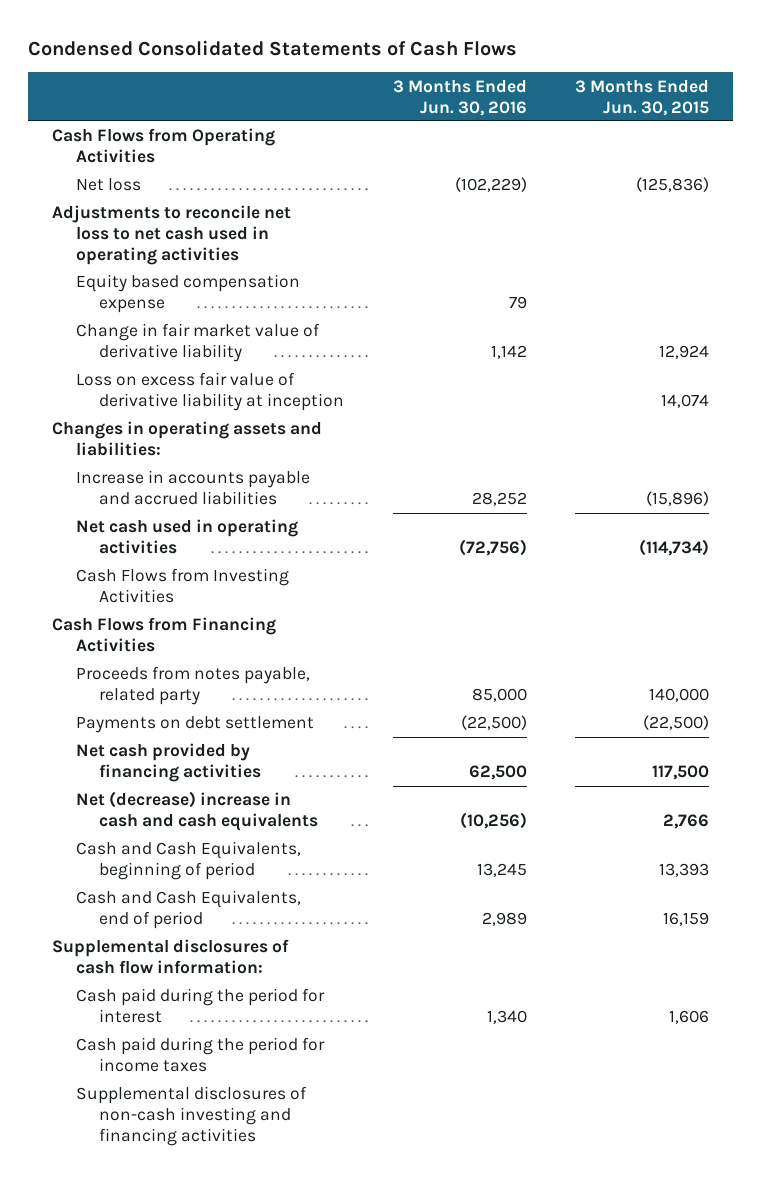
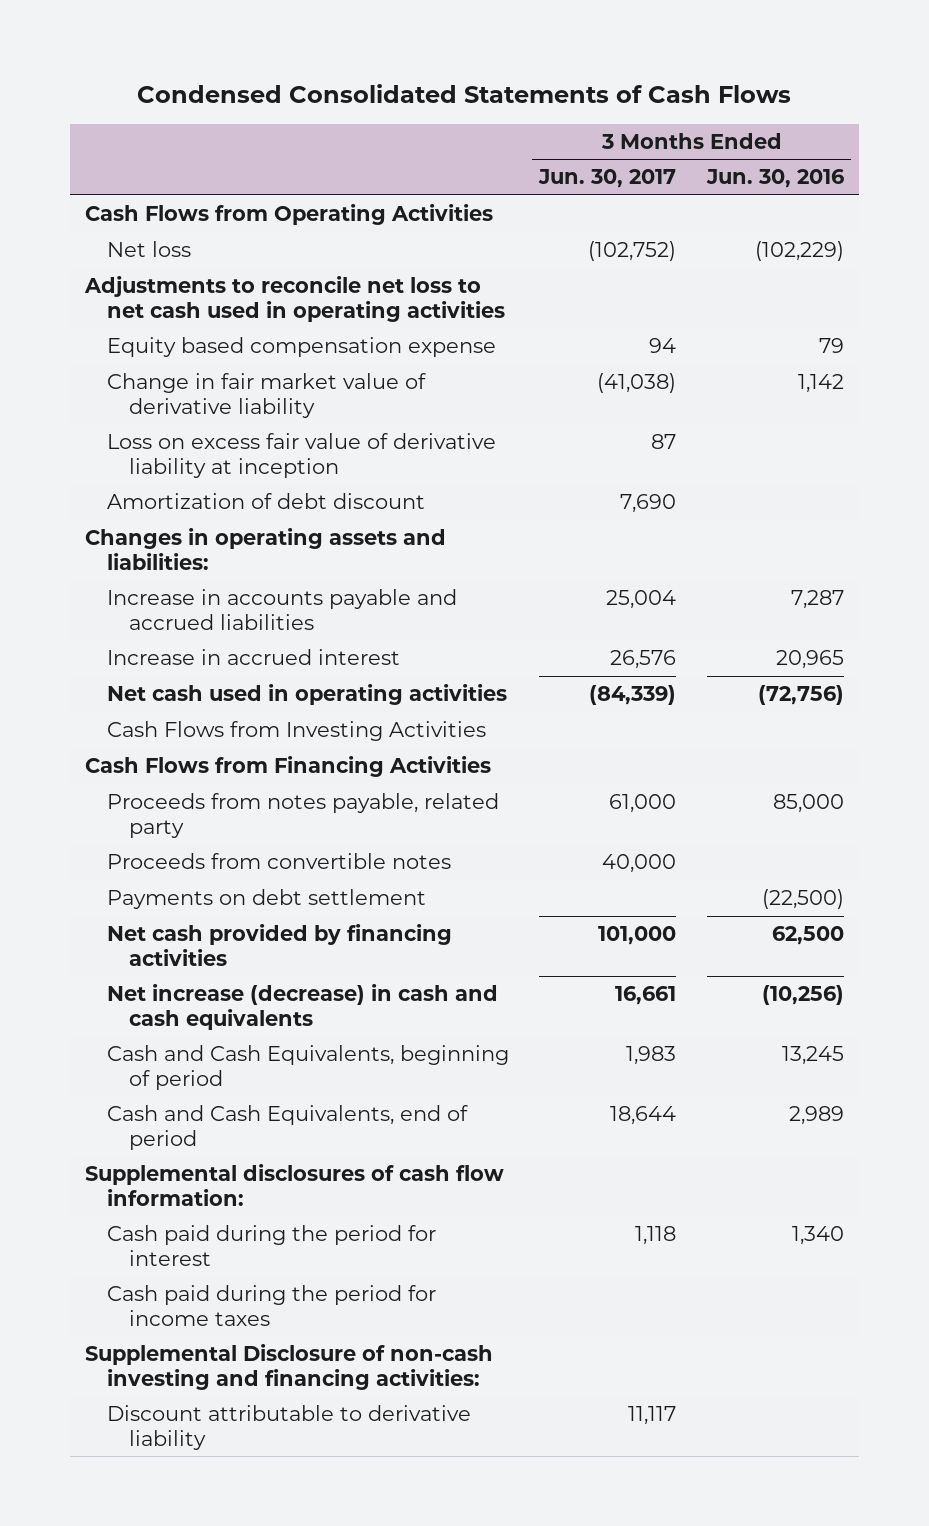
[575,79,710,116] 3 Months Ended Jun. 30, 2015 -> none
none -> [538,169,677,189] Jun. 30, 2017
none -> [107,493,426,510] Amortization of debt discount
[471,492,527,507] 28,252 -> [790,590,844,610] 7,287
none -> [107,649,401,666] Increase in accrued interest
none -> [107,853,452,870] Proceeds from convertible notes
[75,791,319,832] Net (decrease) increase in cash and cash equivalents -> [107,984,499,1030] Net increase (decrease) in cash and cash equivalents
[75,1086,307,1147] Supplemental disclosures of non-cash investing and financing activities -> [85,1344,494,1390] Supplemental Disclosure of non-cash investing and financing activities:
none -> [107,1405,472,1450] Discount attributable to derivative liability

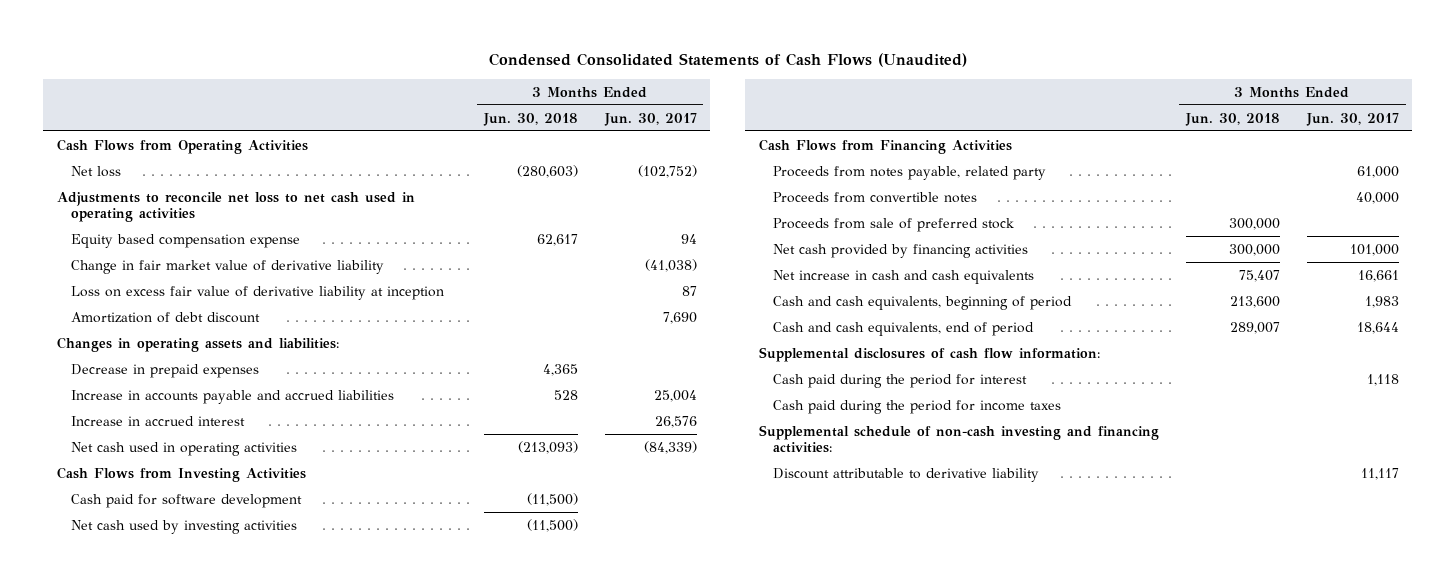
[137,83,792,103] Condensed Consolidated Statements of Cash Flows -> [488,52,967,67] Condensed Consolidated Statements of Cash Flows (Unaudited)
[705,169,844,189] Jun. 30, 2016 -> none
none -> [482,112,578,126] Jun. 30, 2018
none -> [70,363,259,378] Decrease in prepaid expenses
none -> [70,493,302,508] Cash paid for software development
none -> [70,519,297,534] Net cash used by investing activities
[107,889,427,910] Payments on debt settlement -> none
none -> [772,217,1014,232] Proceeds from sale of preferred stock
[107,984,499,1030] Net increase (decrease) in cash and cash equivalents -> [772,269,1034,284] Net increase in cash and cash equivalents
[107,1045,510,1090] Cash and Cash Equivalents, beginning of period -> [772,295,1072,310] Cash and cash equivalents, beginning of period
[107,1105,469,1150] Cash and Cash Equivalents, end of period -> [772,321,1034,336] Cash and cash equivalents, end of period
[85,1344,494,1390] Supplemental Disclosure of non-cash investing and financing activities: -> [758,424,1159,454] Supplemental schedule of non-cash investing and financing activities:

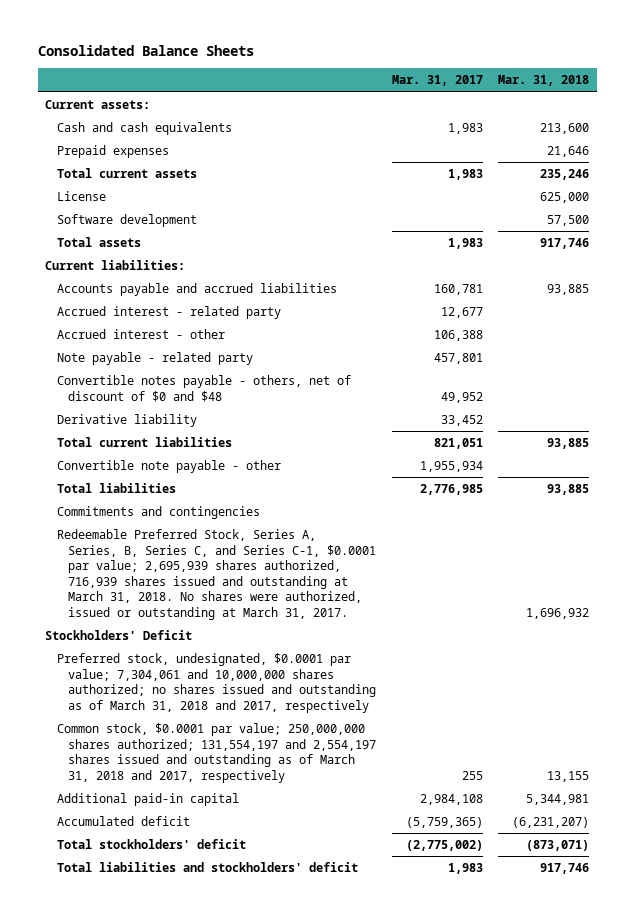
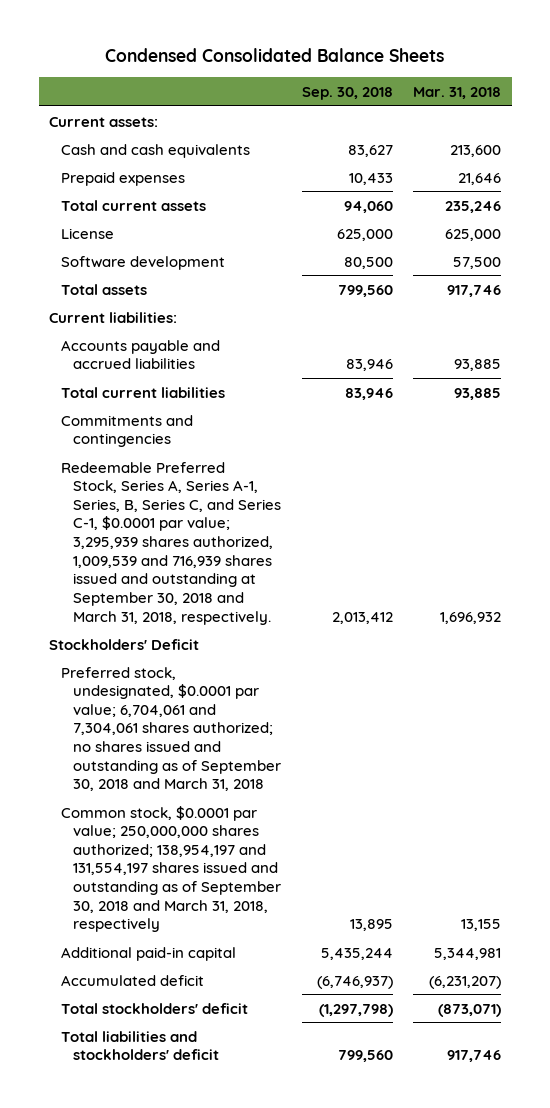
[37,45,254,57] Consolidated Balance Sheets -> [105,48,445,63] Condensed Consolidated Balance Sheets
[391,75,483,87] Mar. 31, 2017 -> none
none -> [301,86,393,100] Sep. 30, 2018
[56,306,281,320] Accrued interest - related party -> none
[56,329,225,340] Accrued interest - other -> none
[56,352,253,366] Note payable - related party -> none
[56,375,351,402] Convertible notes payable - others, net of discount of $0 and $48 -> none
[56,414,197,428] Derivative liability -> none
[56,460,281,474] Convertible note payable - other -> none
[56,483,176,494] Total liabilities -> none
[56,529,377,620] Redeemable Preferred Stock, Series A, Series, B, Series C, and Series C-1, $0.0001 par value; 2,695,939 shares authorized, 716,939 shares issued and outstanding at March 31, 2018. No shares were authorized, issued or outstanding at March 31, 2017. -> [61,461,281,625] Redeemable Preferred Stock, Series A, Series A-1, Series, B, Series C, and Series C-1, $0.0001 par value; 3,295,939 shares authorized, 1,009,539 and 716,939 shares issued and outstanding at September 30, 2018 and March 31, 2018, respectively.
[56,653,377,713] Preferred stock, undesignated, $0.0001 par value; 7,304,061 and 10,000,000 shares authorized; no shares issued and outstanding as of March 31, 2018 and 2017, respectively -> [61,666,281,792] Preferred stock, undesignated, $0.0001 par value; 6,704,061 and 7,304,061 shares authorized; no shares issued and outstanding as of September 30, 2018 and March 31, 2018
[56,723,377,783] Common stock, $0.0001 par value; 250,000,000 shares authorized; 131,554,197 and 2,554,197 shares issued and outstanding as of March 31, 2018 and 2017, respectively -> [61,805,281,933] Common stock, $0.0001 par value; 250,000,000 shares authorized; 138,954,197 and 131,554,197 shares issued and outstanding as of September 30, 2018 and March 31, 2018, respectively

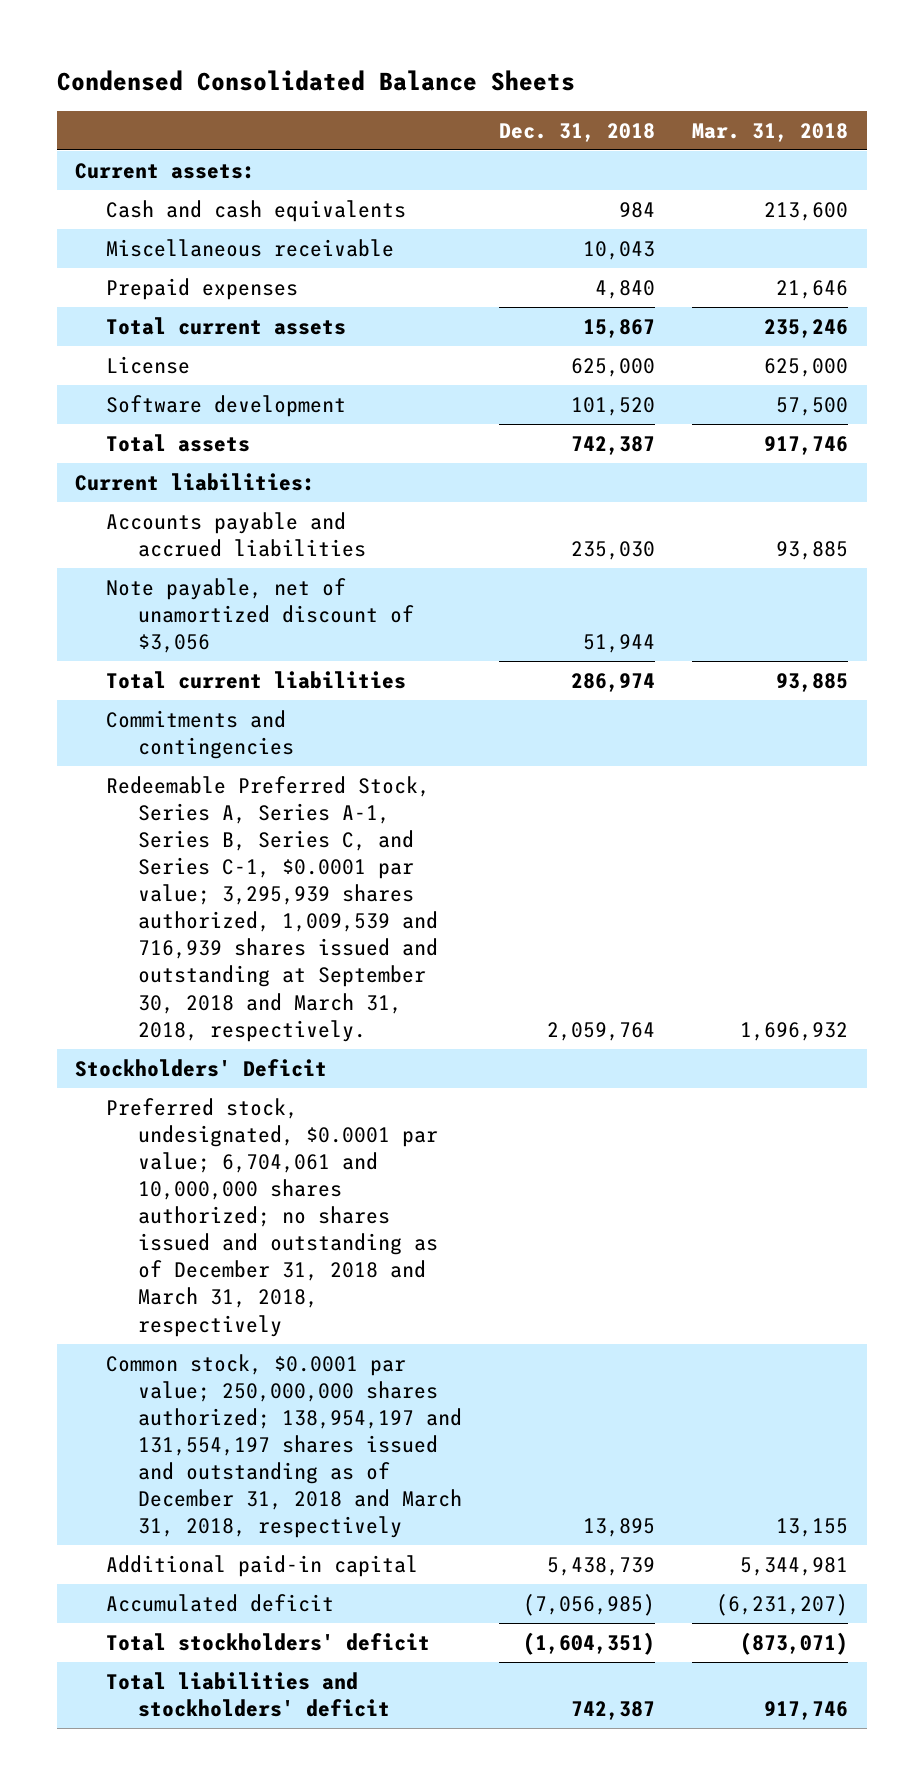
[301,86,393,100] Sep. 30, 2018 -> none
none -> [498,122,655,142] Dec. 31, 2018
none -> [106,238,395,257] Miscellaneous receivable
none -> [106,577,414,654] Note payable, net of unamortized discount of $3,056
[61,461,281,625] Redeemable Preferred Stock, Series A, Series A-1, Series, B, Series C, and Series C-1, $0.0001 par value; 3,295,939 shares authorized, 1,009,539 and 716,939 shares issued and outstanding at September 30, 2018 and March 31, 2018, respectively. -> [106,775,438,1042] Redeemable Preferred Stock, Series A, Series A-1, Series B, Series C, and Series C-1, $0.0001 par value; 3,295,939 shares authorized, 1,009,539 and 716,939 shares issued and outstanding at September 30, 2018 and March 31, 2018, respectively.
[61,666,281,792] Preferred stock, undesignated, $0.0001 par value; 6,704,061 and 7,304,061 shares authorized; no shares issued and outstanding as of September 30, 2018 and March 31, 2018 -> [106,1097,438,1337] Preferred stock, undesignated, $0.0001 par value; 6,704,061 and 10,000,000 shares authorized; no shares issued and outstanding as of December 31, 2018 and March 31, 2018, respectively
[61,805,281,933] Common stock, $0.0001 par value; 250,000,000 shares authorized; 138,954,197 and 131,554,197 shares issued and outstanding as of September 30, 2018 and March 31, 2018, respectively -> [106,1353,462,1539] Common stock, $0.0001 par value; 250,000,000 shares authorized; 138,954,197 and 131,554,197 shares issued and outstanding as of December 31, 2018 and March 31, 2018, respectively

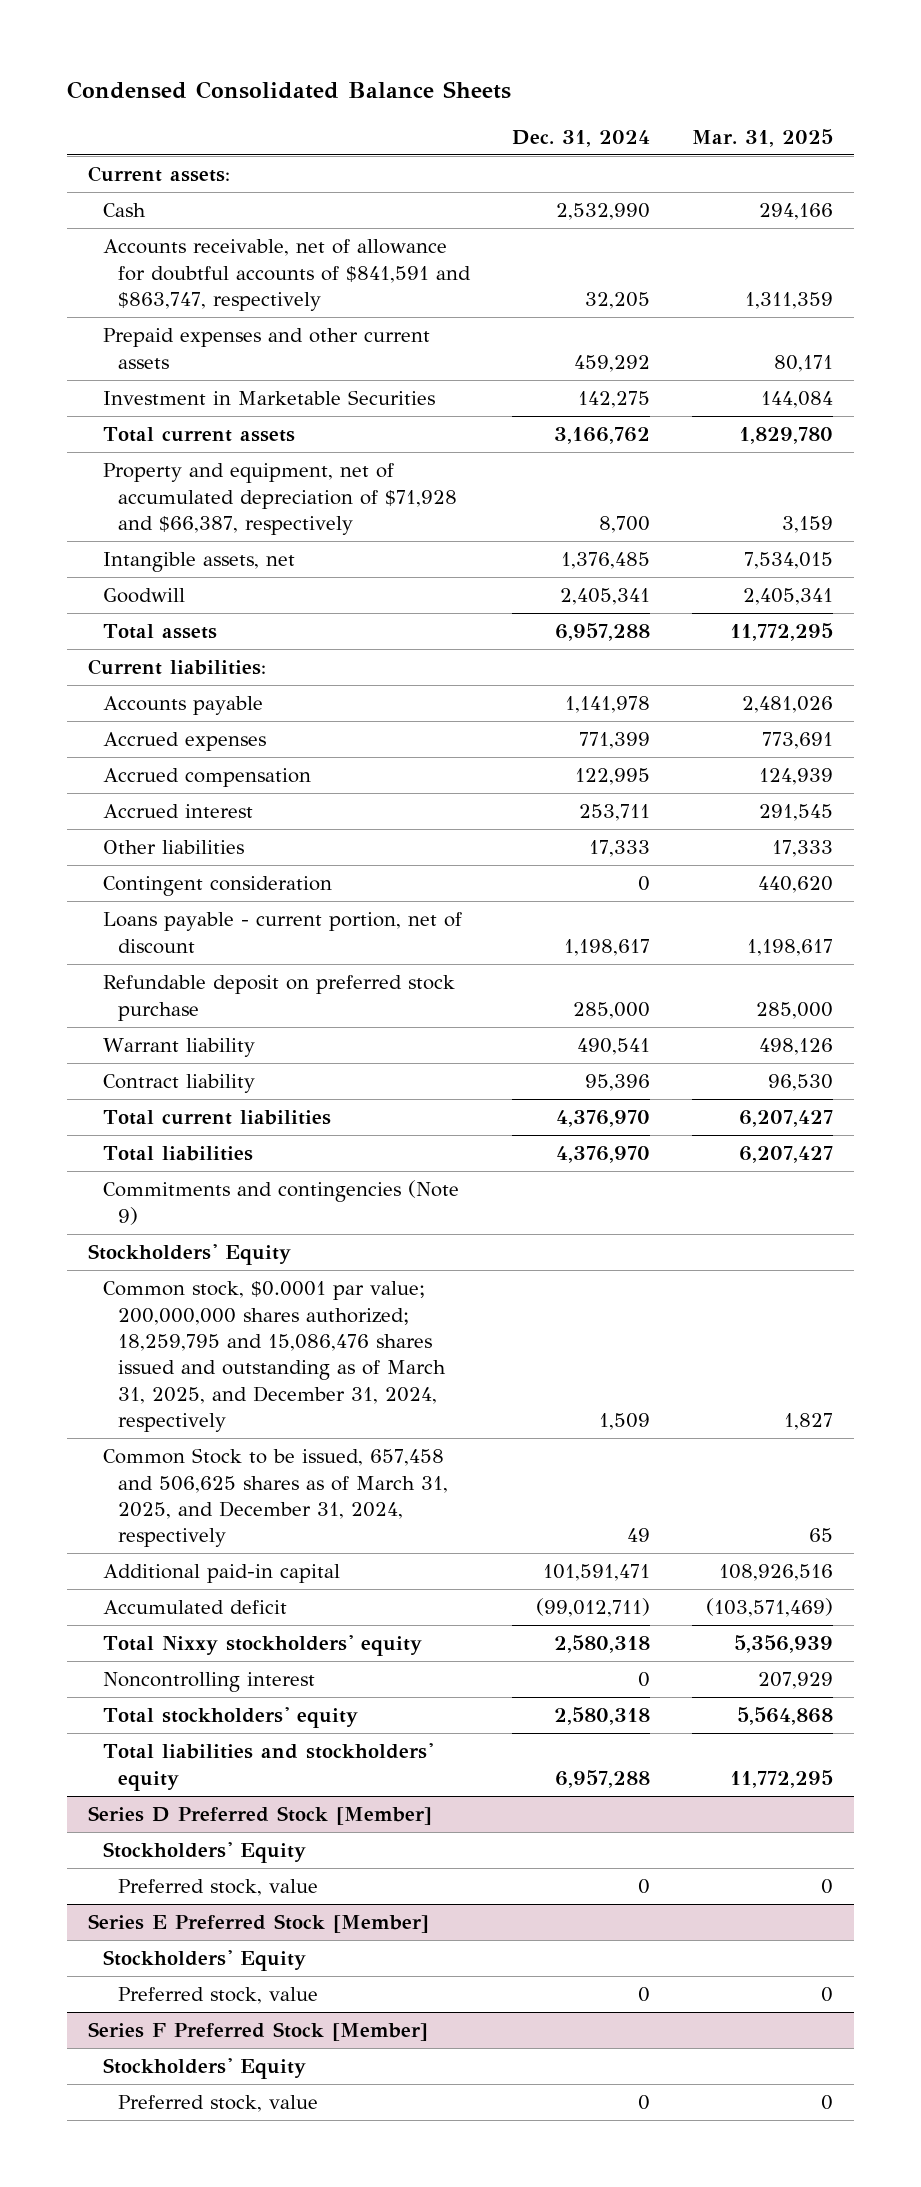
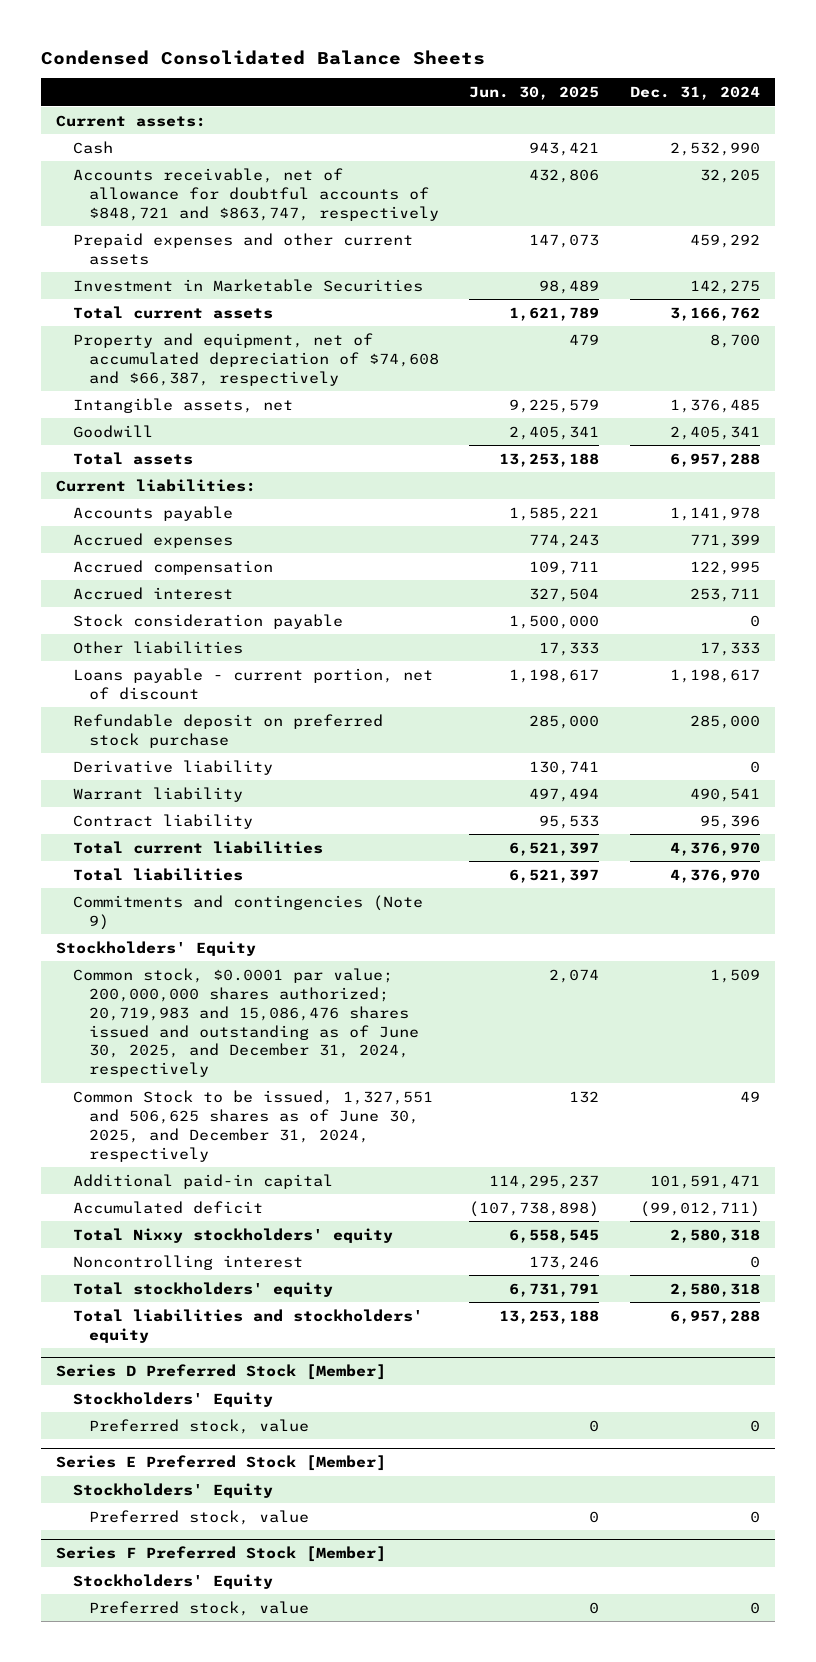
[692,128,834,147] Mar. 31, 2025 -> none
none -> [469,86,600,101] Jun. 30, 2025
[102,239,471,311] Accounts receivable, net of allowance for doubtful accounts of $841,591 and $863,747, respectively -> [72,167,439,221] Accounts receivable, net of allowance for doubtful accounts of $848,721 and $863,747, respectively
[102,463,457,535] Property and equipment, net of accumulated depreciation of $71,928 and $66,387, respectively -> [72,332,439,386] Property and equipment, net of accumulated depreciation of $74,608 and $66,387, respectively
none -> [72,613,343,629] Stock consideration payable
[102,876,332,897] Contingent consideration -> none
none -> [72,759,273,775] Derivative liability
[102,1281,446,1433] Common stock, $0.0001 par value; 200,000,000 shares authorized; 18,259,795 and 15,086,476 shares issued and outstanding as of March 31, 2025, and December 31, 2024, respectively -> [72,967,419,1078] Common stock, $0.0001 par value; 200,000,000 shares authorized; 20,719,983 and 15,086,476 shares issued and outstanding as of June 30, 2025, and December 31, 2024, respectively
[102,1448,448,1548] Common Stock to be issued, 657,458 and 506,625 shares as of March 31, 2025, and December 31, 2024, respectively -> [72,1089,433,1162] Common Stock to be issued, 1,327,551 and 506,625 shares as of June 30, 2025, and December 31, 2024, respectively

